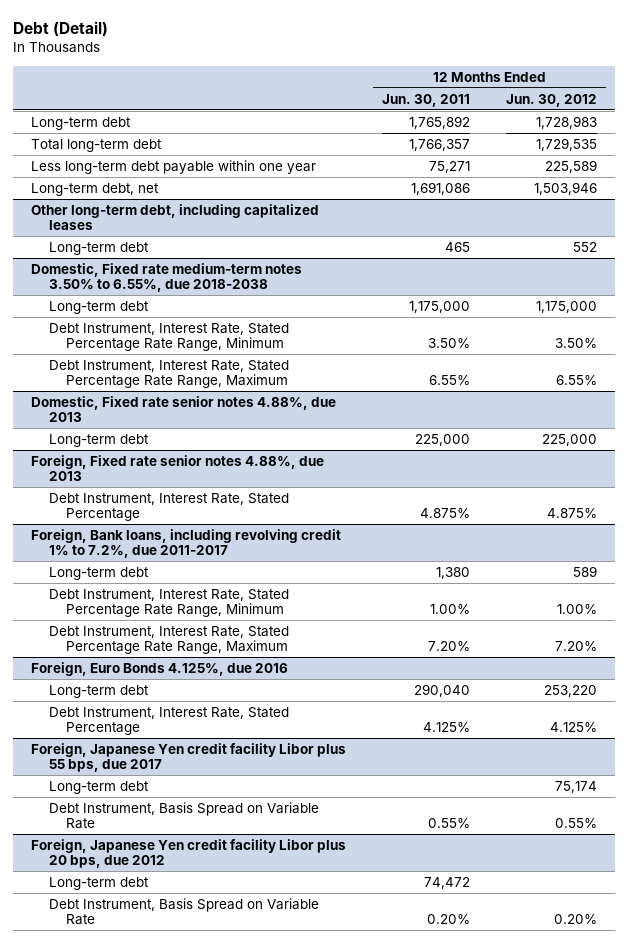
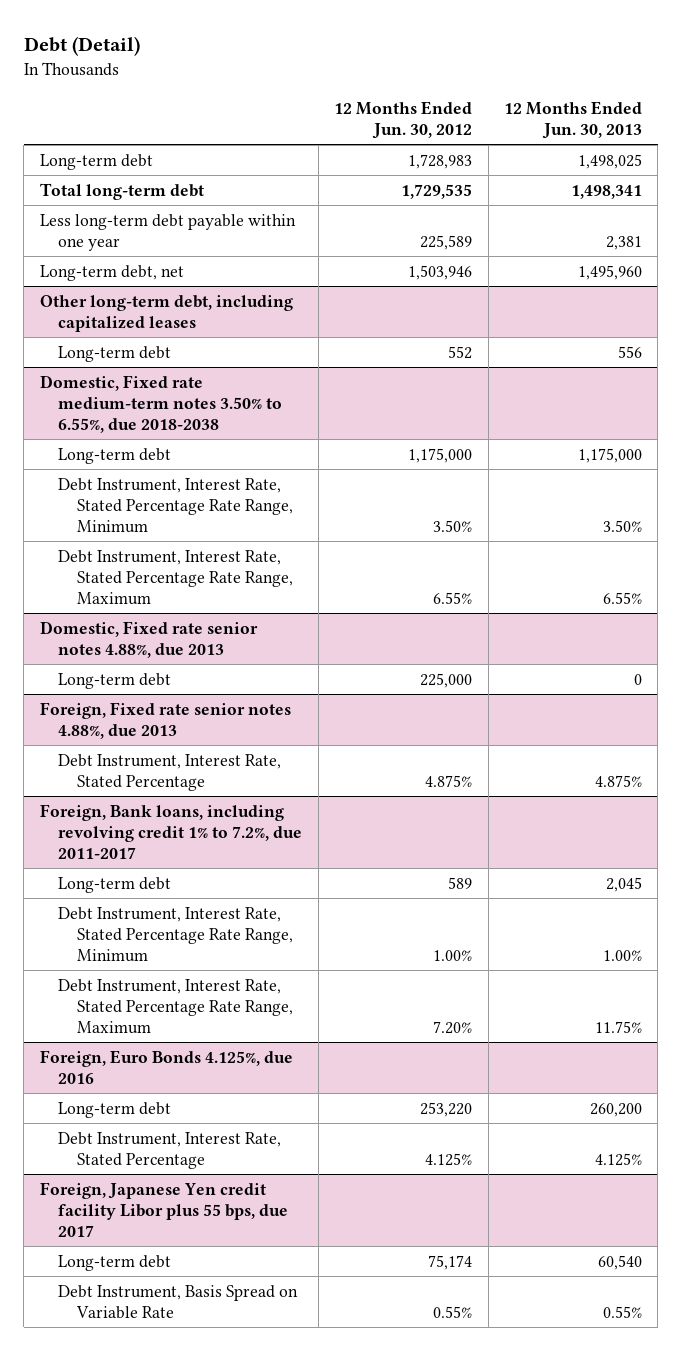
[382,93,471,107] Jun. 30, 2011 -> none
none -> [504,100,643,139] 12 Months Ended Jun. 30, 2013
[31,838,347,869] Foreign, Japanese Yen credit facility Libor plus 20 bps, due 2012 -> none
[48,876,149,890] Long-term debt -> none
[48,897,319,926] Debt Instrument, Basis Spread on Variable Rate -> none

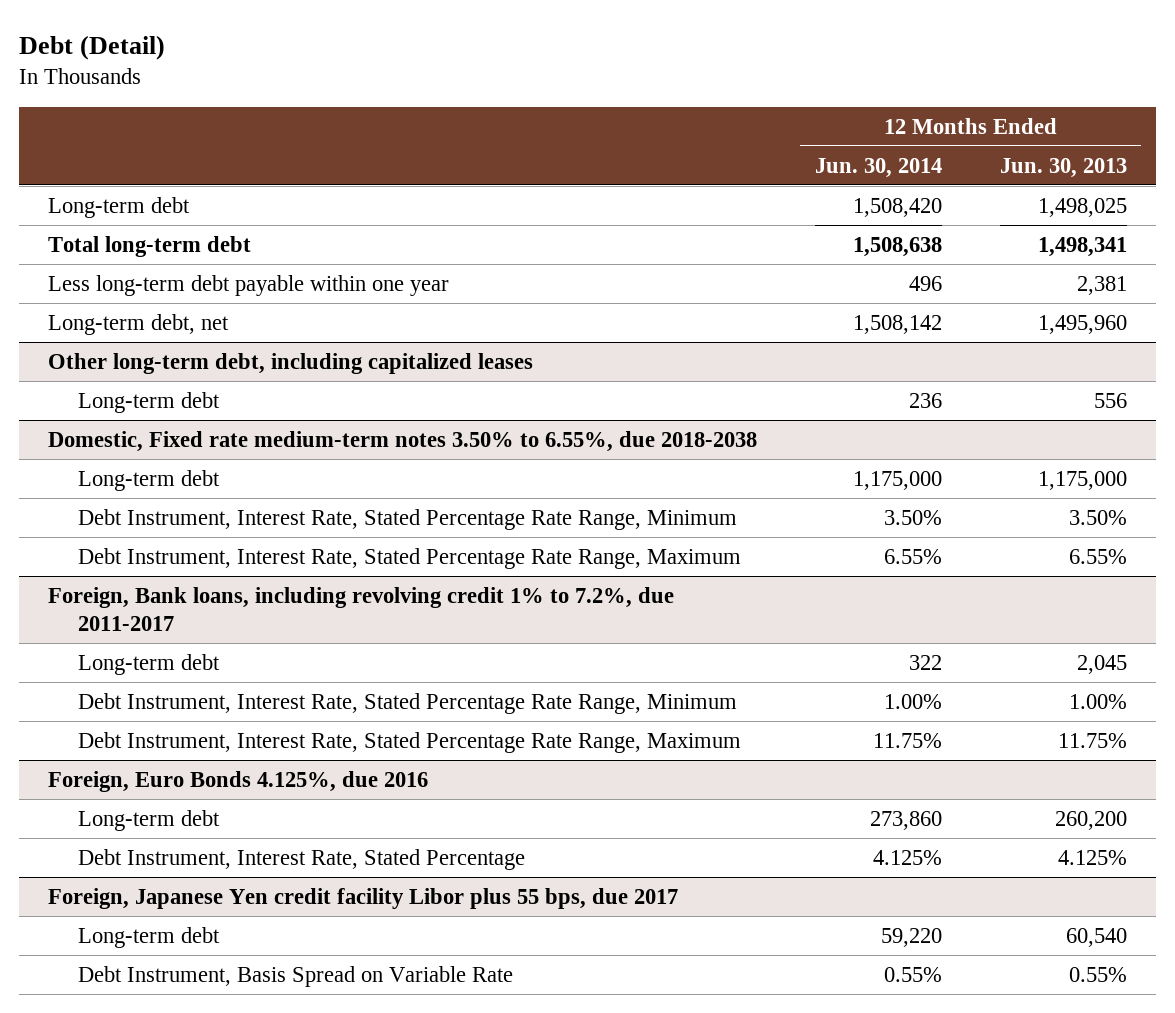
[334,100,473,139] 12 Months Ended Jun. 30, 2012 -> none
none -> [814,157,942,178] Jun. 30, 2014
[39,620,258,658] Domestic, Fixed rate senior notes 4.88%, due 2013 -> none
[58,672,172,689] Long-term debt -> none
[39,701,291,739] Foreign, Fixed rate senior notes 4.88%, due 2013 -> none
[58,753,282,791] Debt Instrument, Interest Rate, Stated Percentage -> none

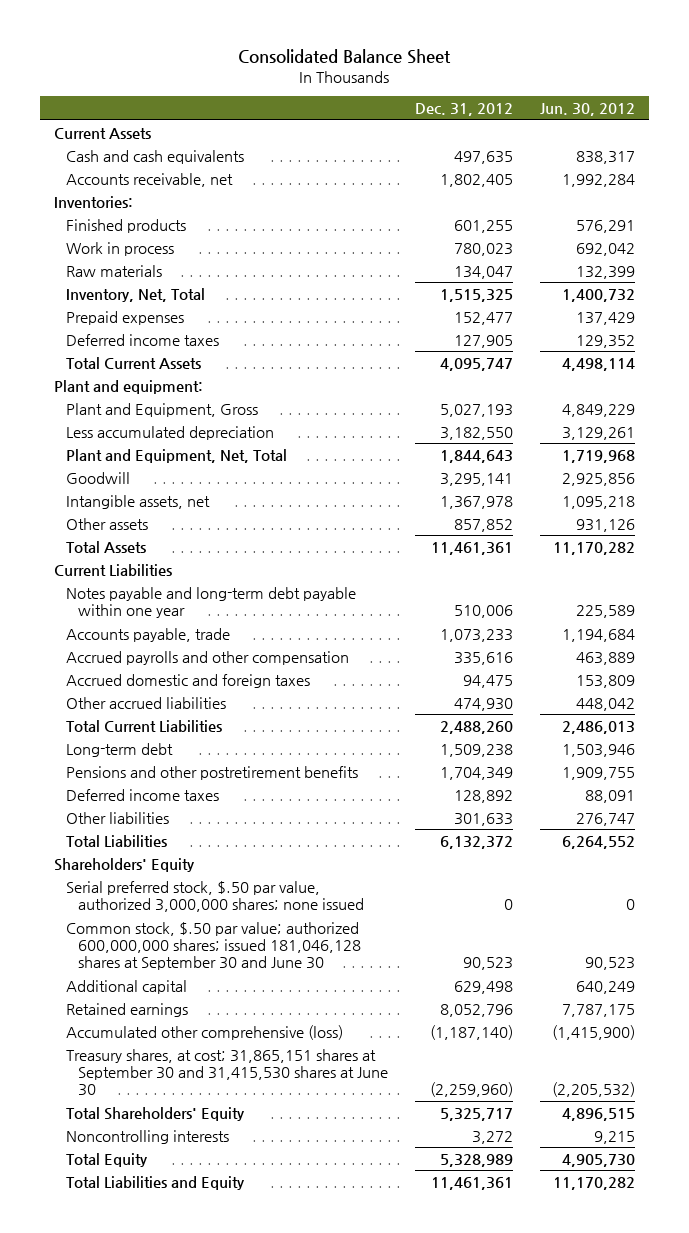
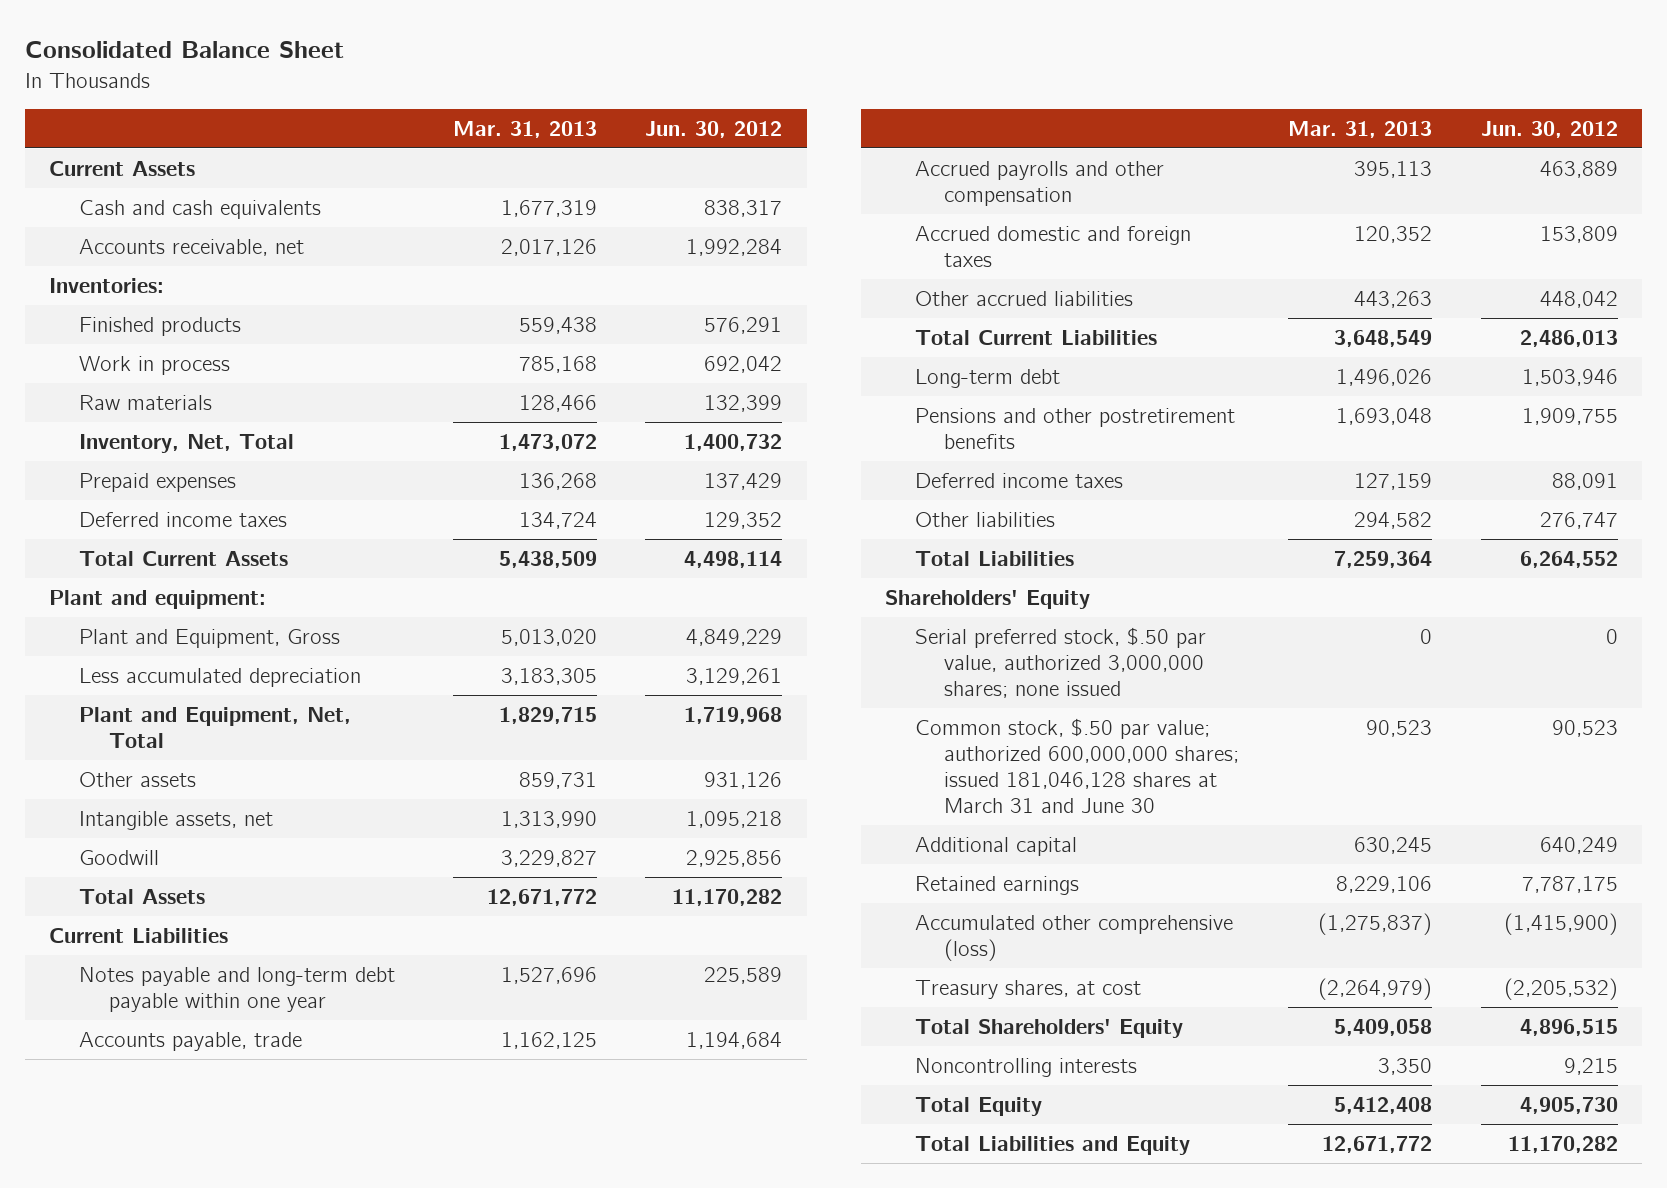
[414,102,513,116] Dec. 31, 2012 -> none
none -> [452,120,597,138] Mar. 31, 2013
[65,494,210,509] Intangible assets, net -> [79,810,274,830] Intangible assets, net
[65,471,130,484] Goodwill -> [79,849,160,865] Goodwill
[65,921,361,971] Common stock, $.50 par value; authorized 600,000,000 shares; issued 181,046,128 shares at September 30 and June 30 -> [914,717,1240,813] Common stock, $.50 par value; authorized 600,000,000 shares; issued 181,046,128 shares at March 31 and June 30
[65,1048,388,1097] Treasury shares, at cost; 31,865,151 shares at September 30 and 31,415,530 shares at June 30 -> [914,979,1141,999] Treasury shares, at cost

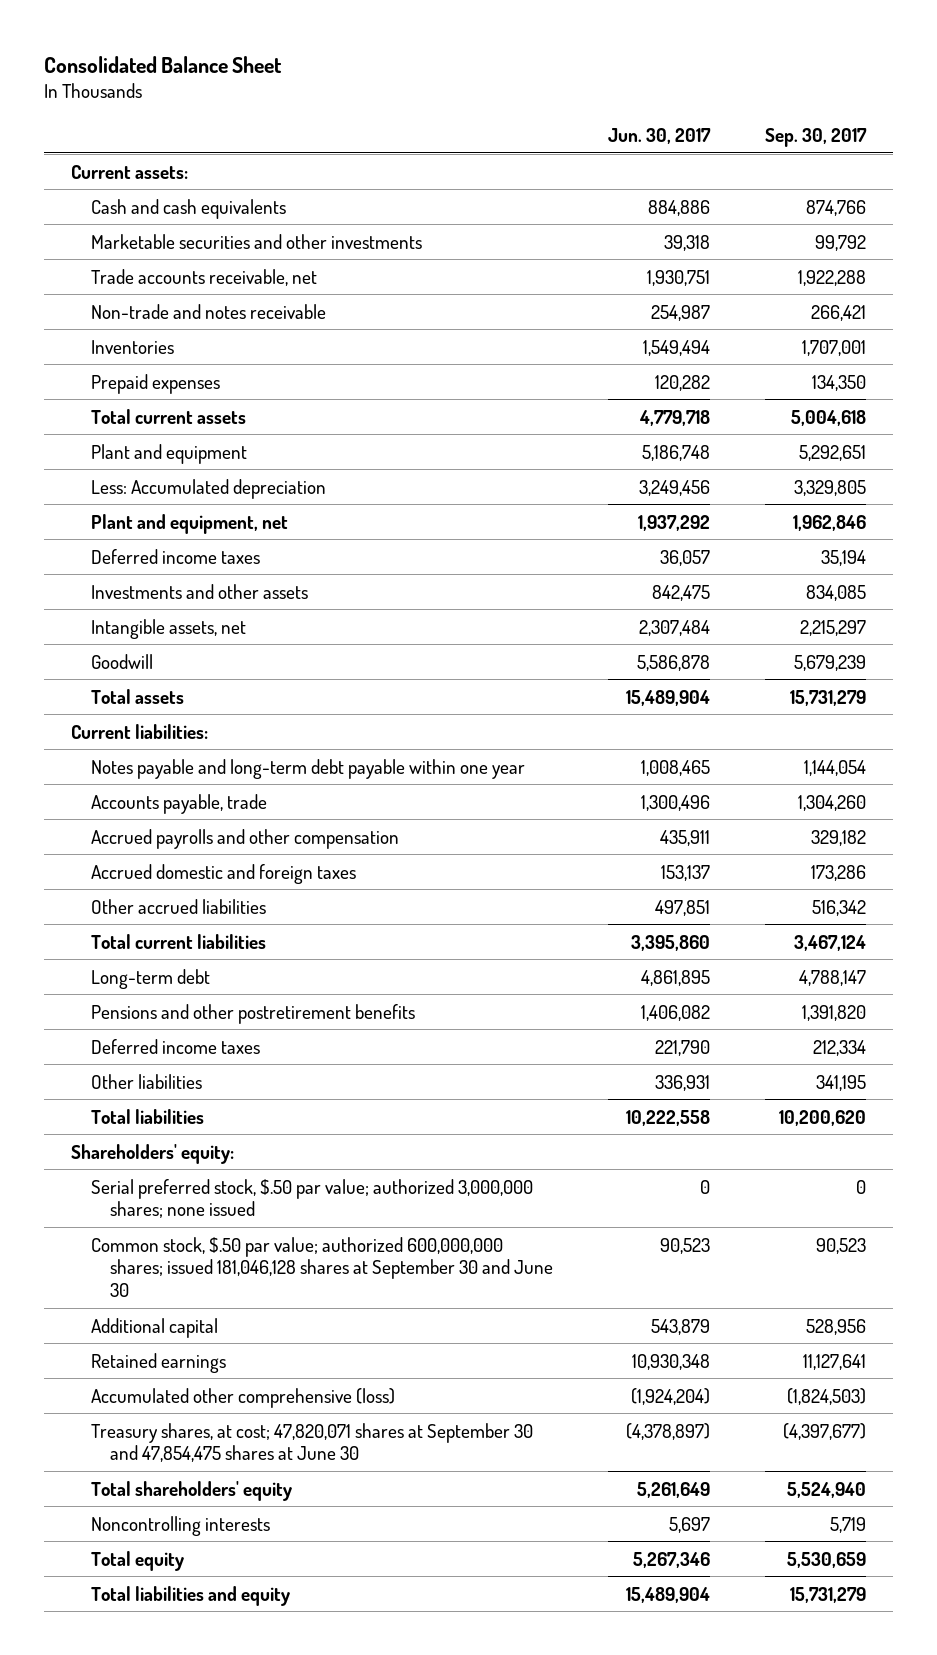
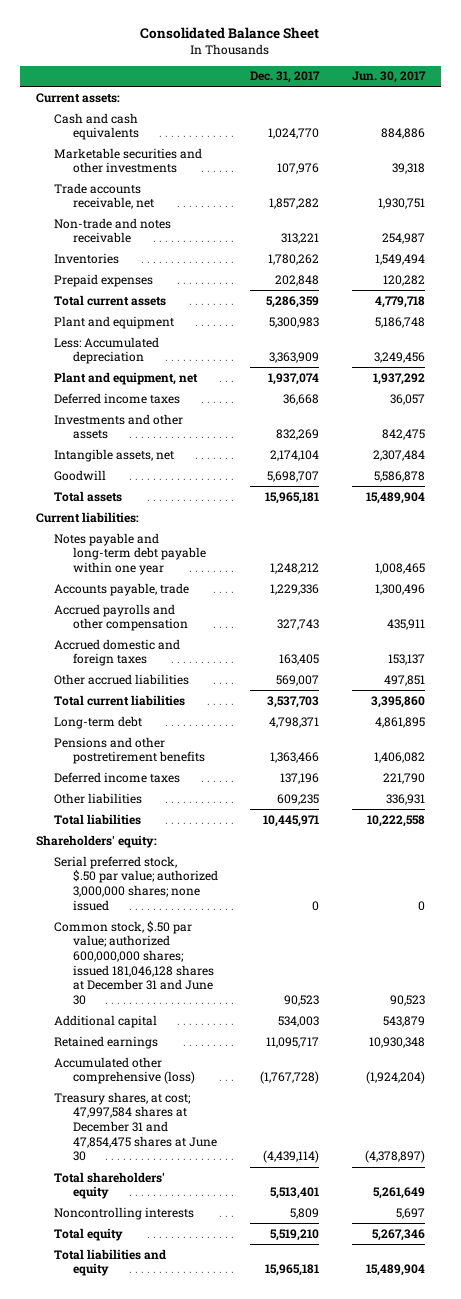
[764,127,867,147] Sep. 30, 2017 -> none
none -> [250,71,321,84] Dec. 31, 2017
[90,1236,554,1298] Common stock, $.50 par value; authorized 600,000,000 shares; issued 181,046,128 shares at September 30 and June 30 -> [54,920,214,1006] Common stock, $.50 par value; authorized 600,000,000 shares; issued 181,046,128 shares at December 31 and June 30
[90,1422,533,1463] Treasury shares, at cost; 47,820,071 shares at September 30 and 47,854,475 shares at June 30 -> [54,1091,217,1162] Treasury shares, at cost; 47,997,584 shares at December 31 and 47,854,475 shares at June 30

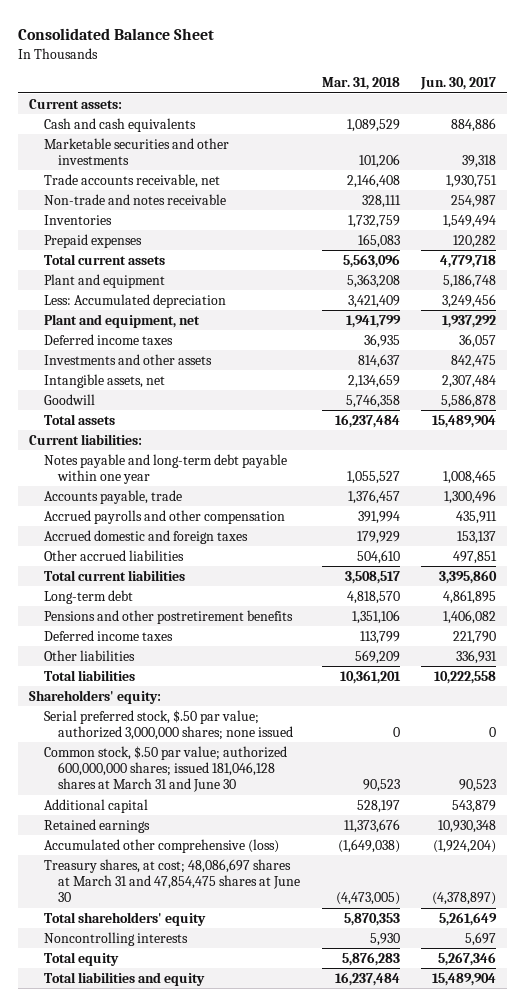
[250,71,321,84] Dec. 31, 2017 -> none
none -> [321,77,400,91] Mar. 31, 2018
[54,920,214,1006] Common stock, $.50 par value; authorized 600,000,000 shares; issued 181,046,128 shares at December 31 and June 30 -> [43,745,287,793] Common stock, $.50 par value; authorized 600,000,000 shares; issued 181,046,128 shares at March 31 and June 30
[54,1091,217,1162] Treasury shares, at cost; 47,997,584 shares at December 31 and 47,854,475 shares at June 30 -> [43,858,301,903] Treasury shares, at cost; 48,086,697 shares at March 31 and 47,854,475 shares at June 30

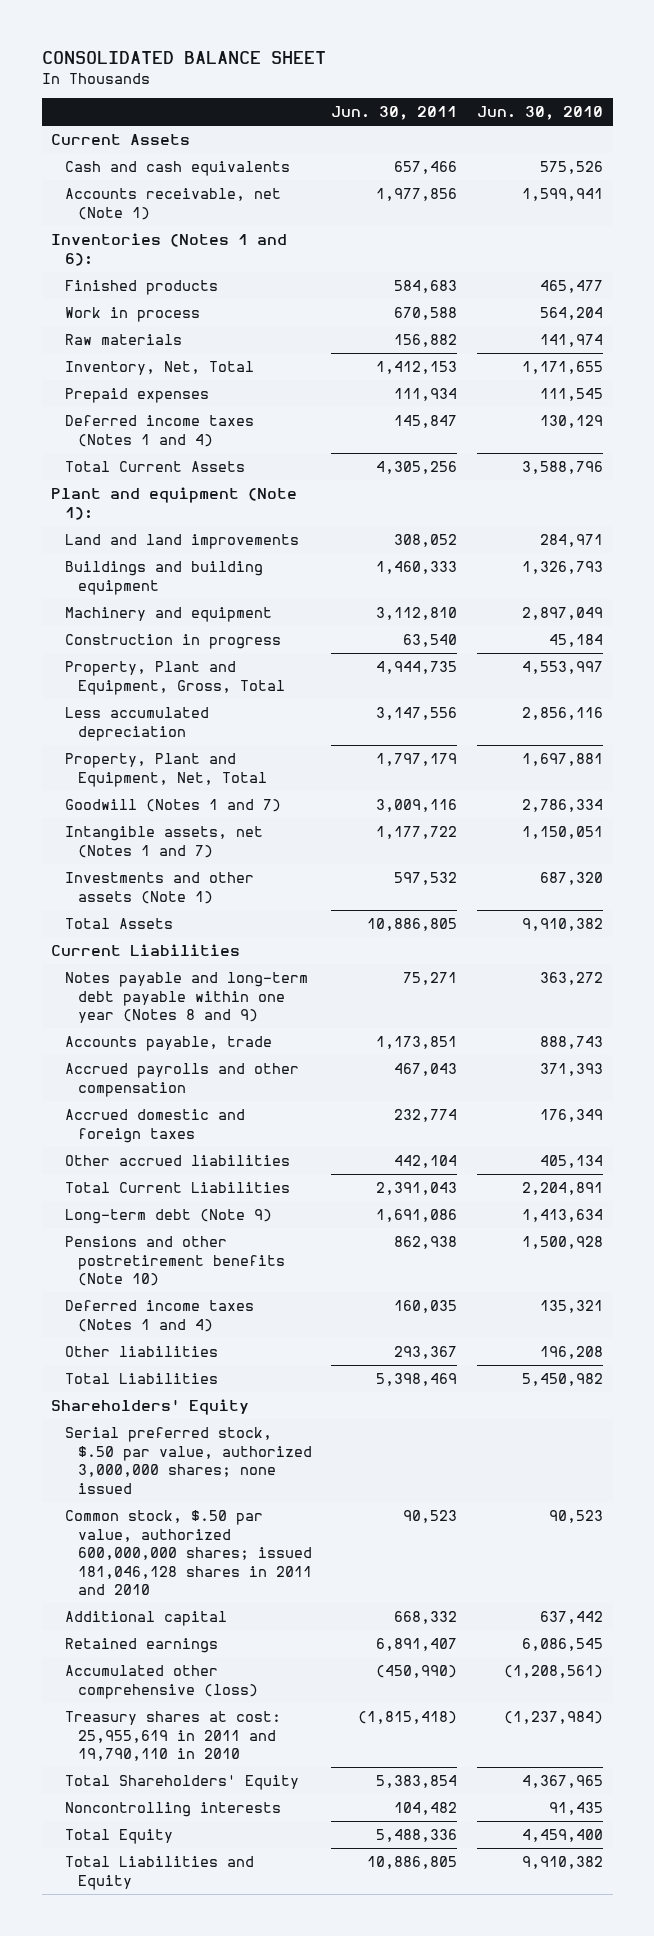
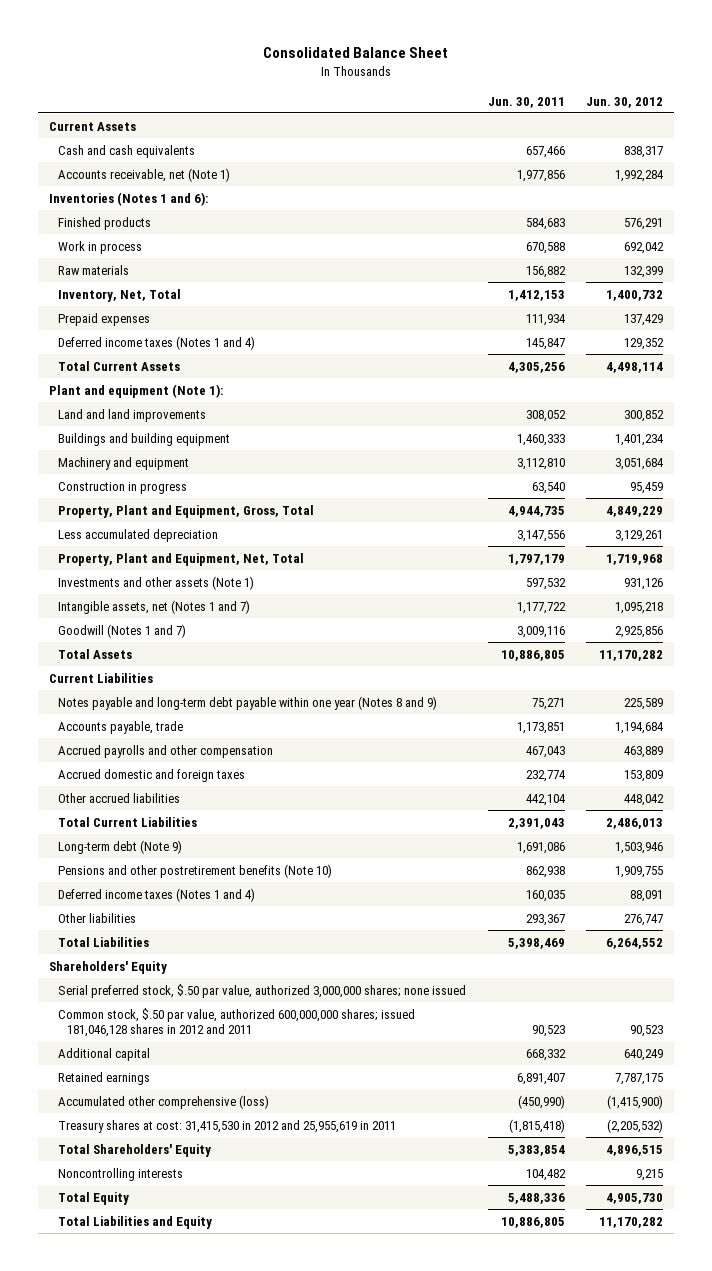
[41,51,326,65] CONSOLIDATED BALANCE SHEET -> [262,47,448,59] Consolidated Balance Sheet
[477,106,604,121] Jun. 30, 2010 -> none
none -> [585,96,663,108] Jun. 30, 2012
[64,826,263,858] Intangible assets, net (Notes 1 and 7) -> [58,599,251,614] Intangible assets, net (Notes 1 and 7)
[64,799,281,813] Goodwill (Notes 1 and 7) -> [58,623,187,638] Goodwill (Notes 1 and 7)
[64,1510,312,1595] Common stock, $.50 par value, authorized 600,000,000 shares; issued 181,046,128 shares in 2011 and 2010 -> [58,1007,416,1037] Common stock, $.50 par value, authorized 600,000,000 shares; issued 181,046,128 shares in 2012 and 2011
[64,1711,281,1762] Treasury shares at cost: 25,955,619 in 2011 and 19,790,110 in 2010 -> [58,1119,397,1133] Treasury shares at cost: 31,415,530 in 2012 and 25,955,619 in 2011

